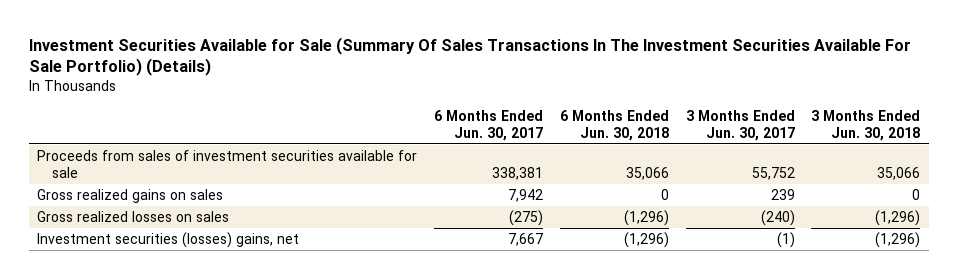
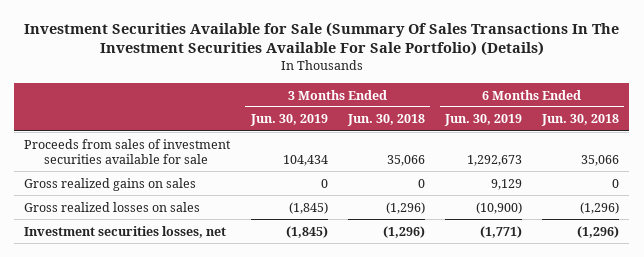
[434,110,544,141] 6 Months Ended Jun. 30, 2017 -> none
[685,110,795,141] 3 Months Ended Jun. 30, 2017 -> none
none -> [249,114,328,127] Jun. 30, 2019
none -> [444,114,523,127] Jun. 30, 2019
[37,231,300,248] Investment securities (losses) gains, net -> [24,225,227,238] Investment securities losses, net

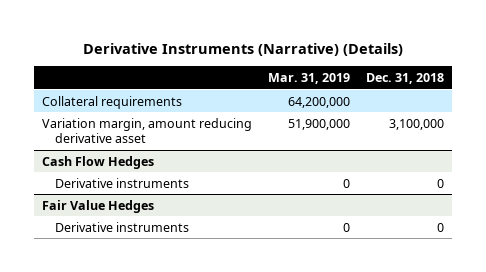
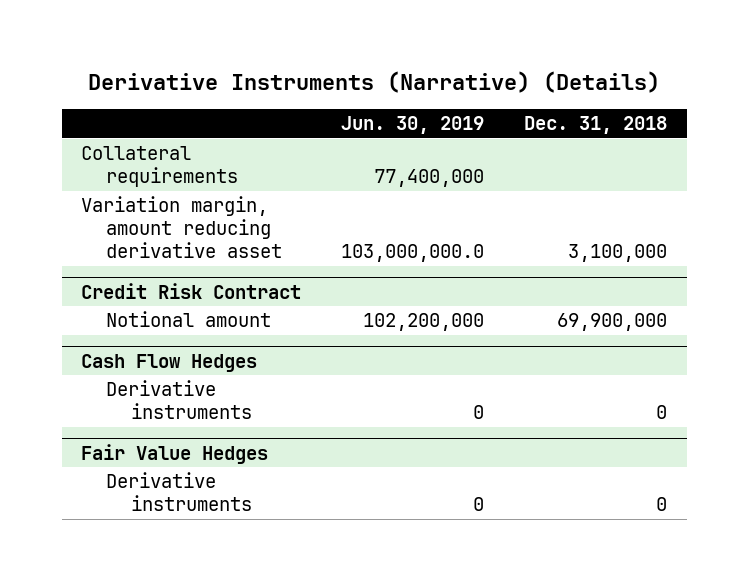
[268,72,351,84] Mar. 31, 2019 -> none
none -> [341,116,485,135] Jun. 30, 2019
none -> [81,282,302,299] Credit Risk Contract
none -> [106,311,272,328] Notional amount

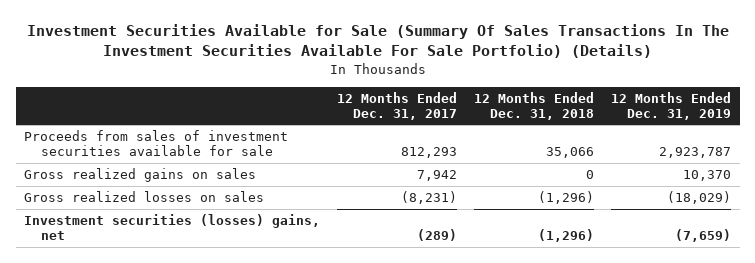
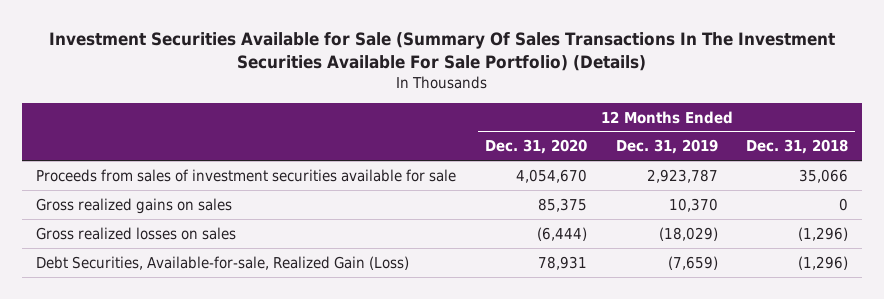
[337,91,458,120] 12 Months Ended Dec. 31, 2017 -> none
none -> [484,139,587,155] Dec. 31, 2020
[24,214,321,241] Investment securities (losses) gains, net -> [36,255,410,270] Debt Securities, Available-for-sale, Realized Gain (Loss)

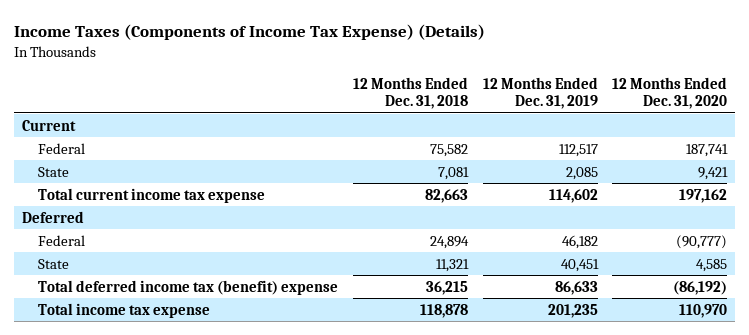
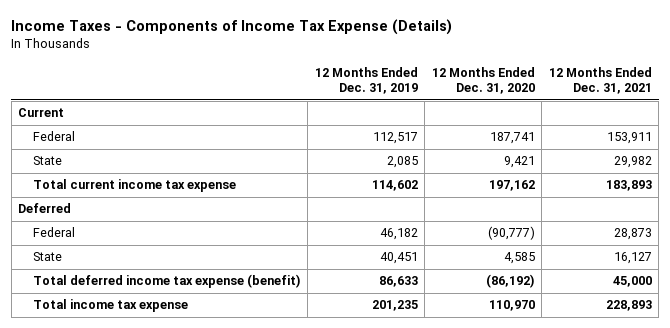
[14,24,486,41] Income Taxes (Components of Income Tax Expense) (Details) -> [11,18,453,35] Income Taxes - Components of Income Tax Expense (Details)
[352,76,468,109] 12 Months Ended Dec. 31, 2018 -> none
none -> [548,66,652,95] 12 Months Ended Dec. 31, 2021
[37,279,338,295] Total deferred income tax (benefit) expense -> [32,274,301,289] Total deferred income tax expense (benefit)

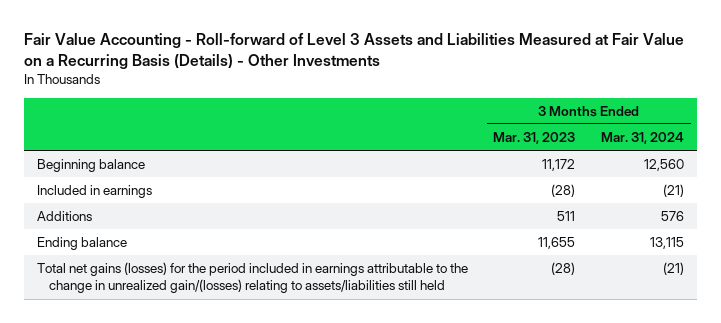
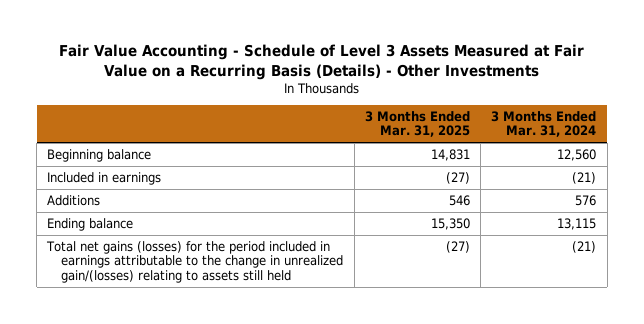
[23,32,684,69] Fair Value Accounting - Roll-forward of Level 3 Assets and Liabilities Measured at Fair Value on a Recurring Basis (Details) - Other Investments -> [58,44,584,80] Fair Value Accounting - Schedule of Level 3 Assets Measured at Fair Value on a Recurring Basis (Details) - Other Investments
[493,131,576,144] Mar. 31, 2023 -> none
none -> [364,110,470,138] 3 Months Ended Mar. 31, 2025
[36,262,468,294] Total net gains (losses) for the period included in earnings attributable to the change in unrealized gain/(losses) relating to assets/liabilities still held -> [46,240,344,283] Total net gains (losses) for the period included in earnings attributable to the change in unrealized gain/(losses) relating to assets still held

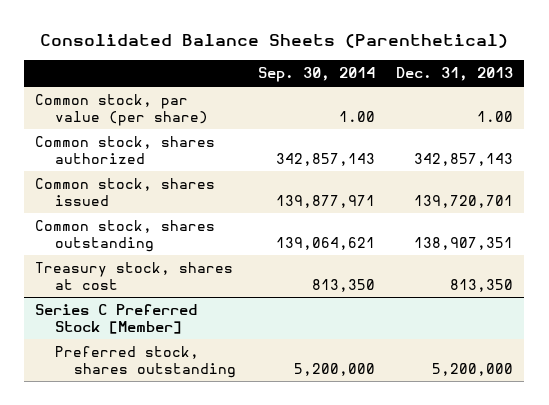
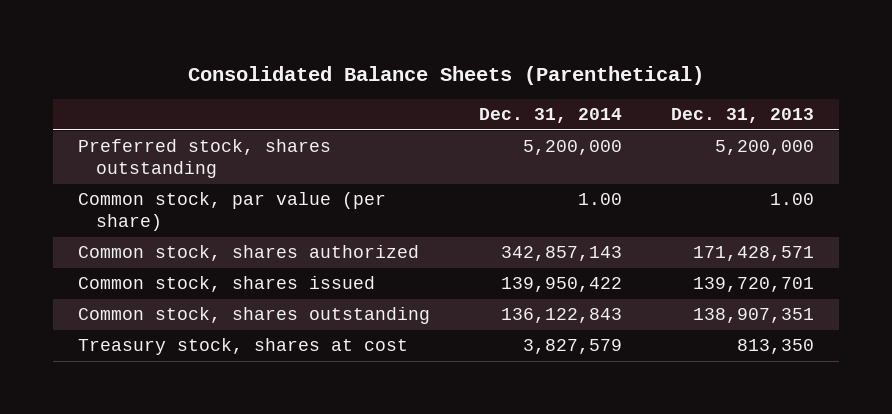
[257,67,375,83] Sep. 30, 2014 -> none
none -> [478,108,622,124] Dec. 31, 2014
none -> [77,139,331,178] Preferred stock, shares outstanding
[414,152,514,166] 342,857,143 -> [693,246,815,262] 171,428,571
[35,304,198,334] Series C Preferred Stock [Member] -> none
[54,346,236,378] Preferred stock, shares outstanding -> none

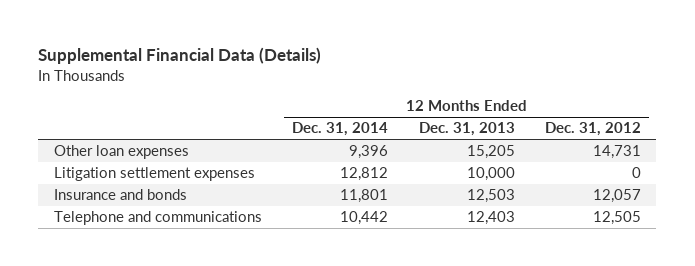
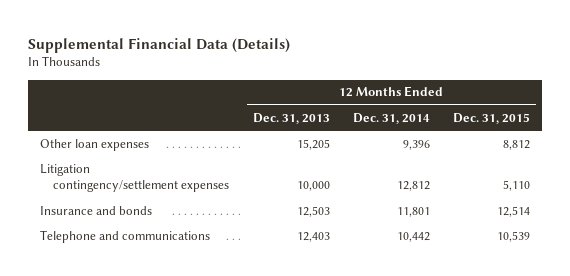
[545,122,642,137] Dec. 31, 2012 -> none
none -> [453,112,531,124] Dec. 31, 2015
[53,167,255,182] Litigation settlement expenses -> [39,163,230,193] Litigation contingency/settlement expenses

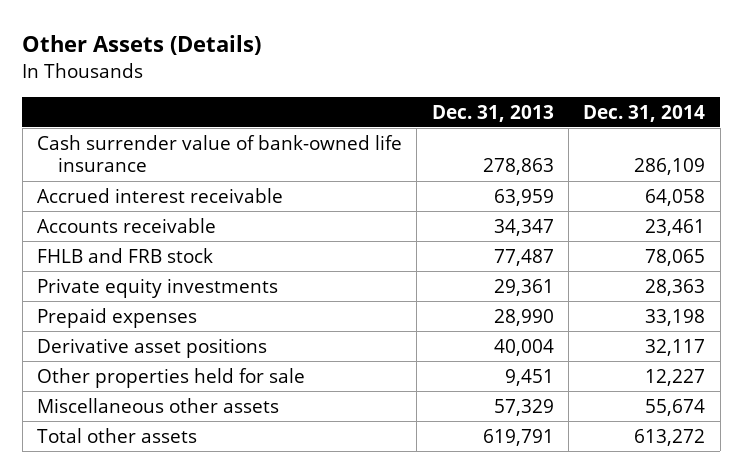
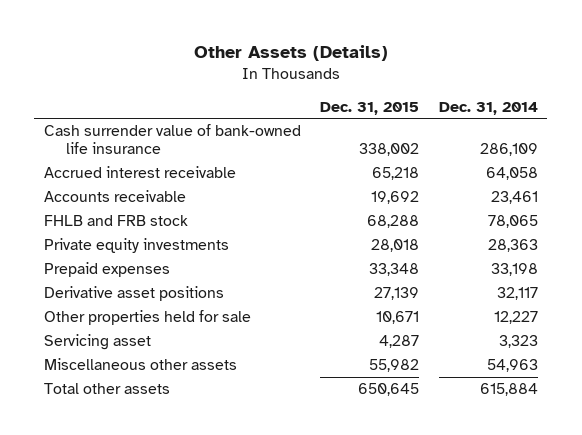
[431,104,554,122] Dec. 31, 2013 -> none
none -> [320,101,420,115] Dec. 31, 2015
none -> [44,334,152,351] Servicing asset
[645,398,706,416] 55,674 -> [486,359,538,373] 54,963
[634,428,706,446] 613,272 -> [479,383,538,397] 615,884

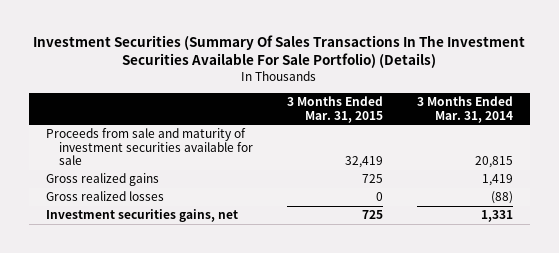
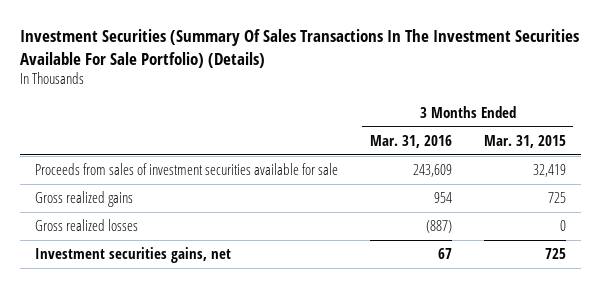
[417,96,514,123] 3 Months Ended Mar. 31, 2014 -> none
none -> [370,134,453,148] Mar. 31, 2016
[45,128,254,166] Proceeds from sale and maturity of investment securities available for sale -> [35,163,339,176] Proceeds from sales of investment securities available for sale

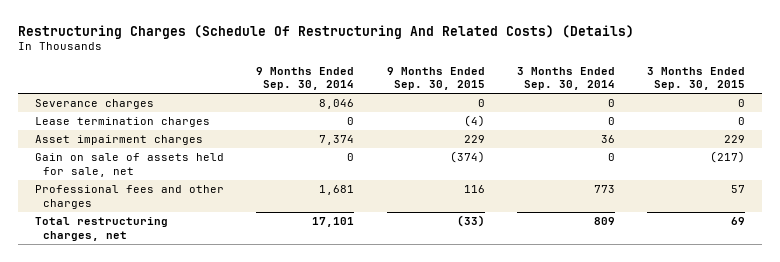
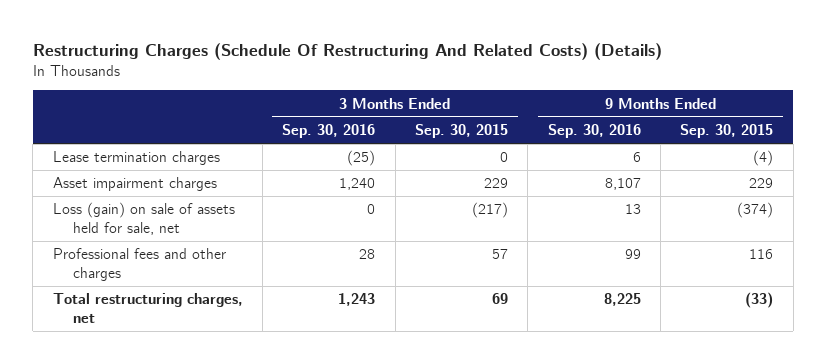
[256,66,355,91] 9 Months Ended Sep. 30, 2014 -> none
[517,66,616,91] 3 Months Ended Sep. 30, 2014 -> none
none -> [282,124,376,139] Sep. 30, 2016
none -> [547,124,641,139] Sep. 30, 2016
[34,99,154,110] Severance charges -> none
[34,153,224,177] Gain on sale of assets held for sale, net -> [52,202,235,236] Loss (gain) on sale of assets held for sale, net

